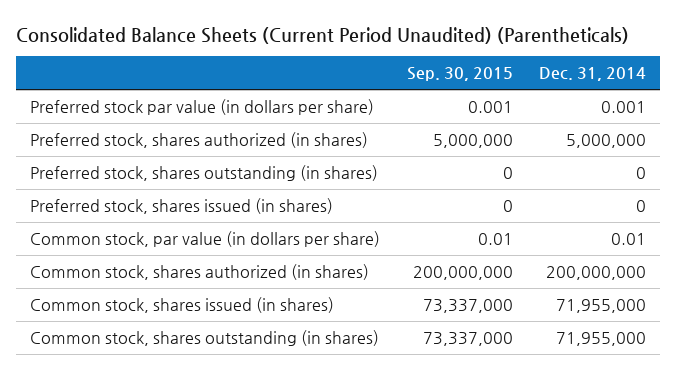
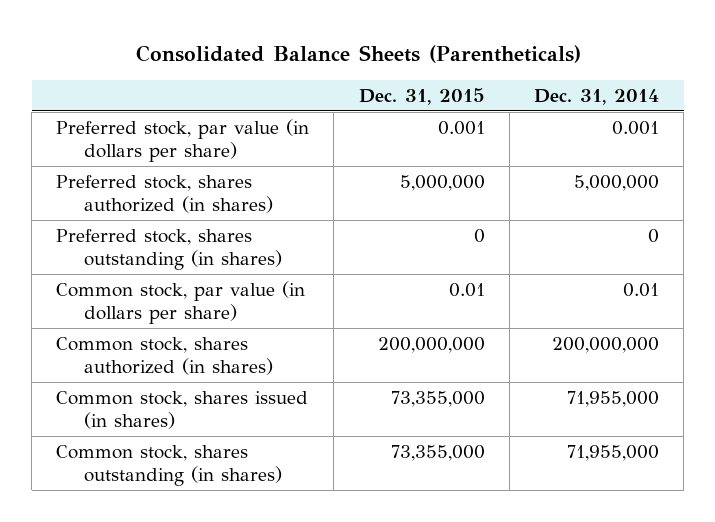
[16,26,630,44] Consolidated Balance Sheets (Current Period Unaudited) (Parentheticals) -> [135,44,581,63] Consolidated Balance Sheets (Parentheticals)
[406,67,513,82] Sep. 30, 2015 -> none
none -> [358,87,485,105] Dec. 31, 2015
[29,98,374,115] Preferred stock par value (in dollars per share) -> [56,119,310,162] Preferred stock, par value (in dollars per share)
[29,197,333,214] Preferred stock, shares issued (in shares) -> none

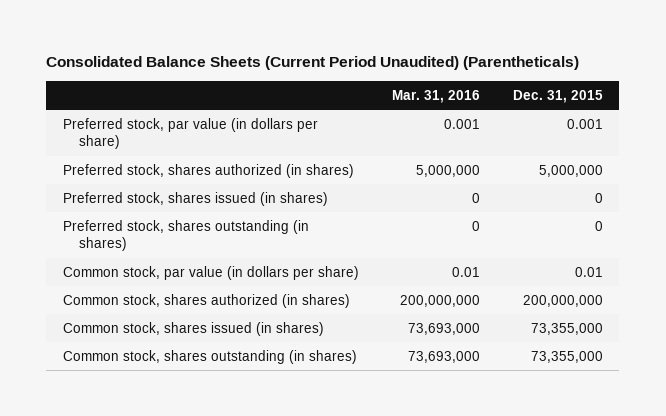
[135,44,581,63] Consolidated Balance Sheets (Parentheticals) -> [46,56,580,71] Consolidated Balance Sheets (Current Period Unaudited) (Parentheticals)
[533,88,659,105] Dec. 31, 2014 -> none
none -> [391,89,480,103] Mar. 31, 2016
none -> [62,191,328,206] Preferred stock, shares issued (in shares)

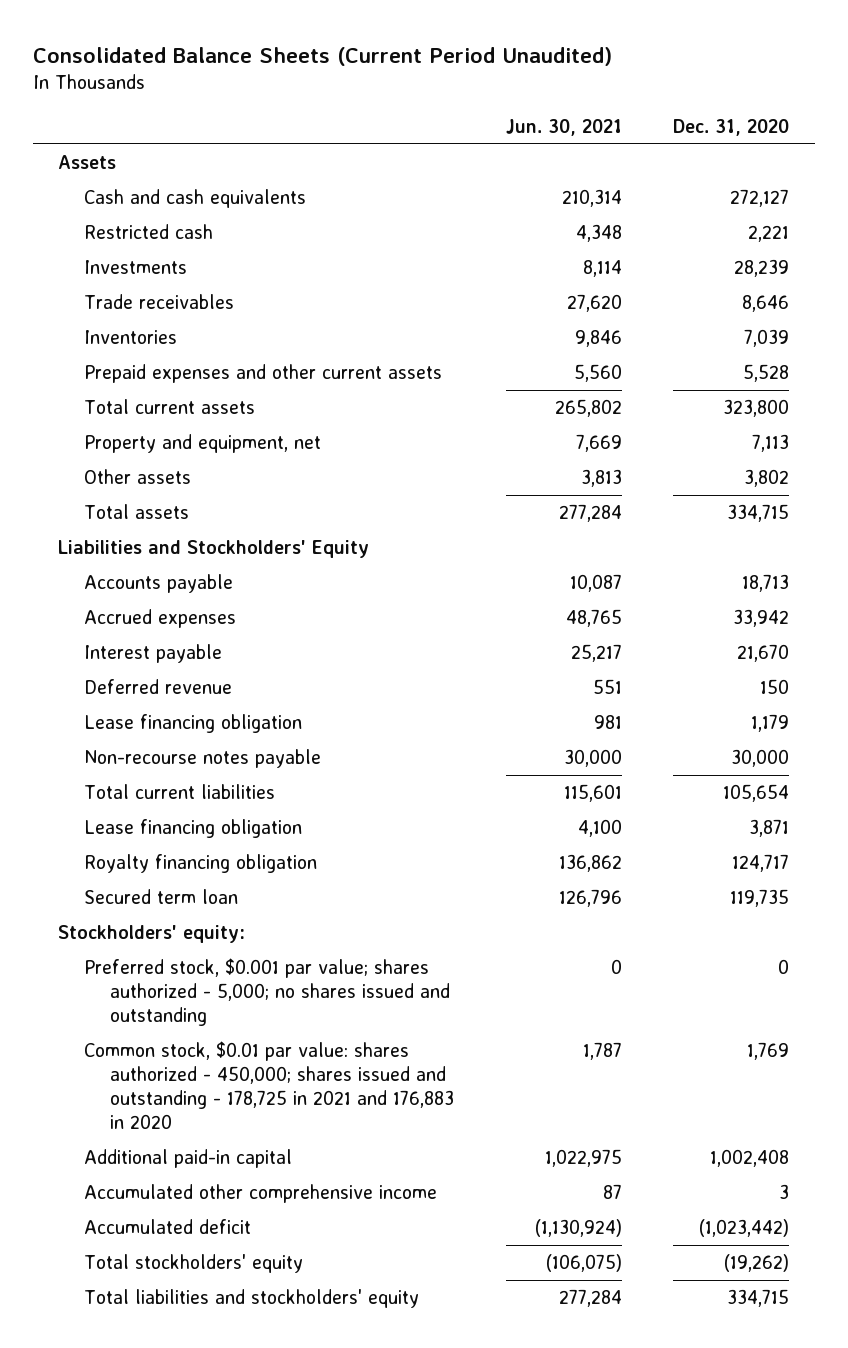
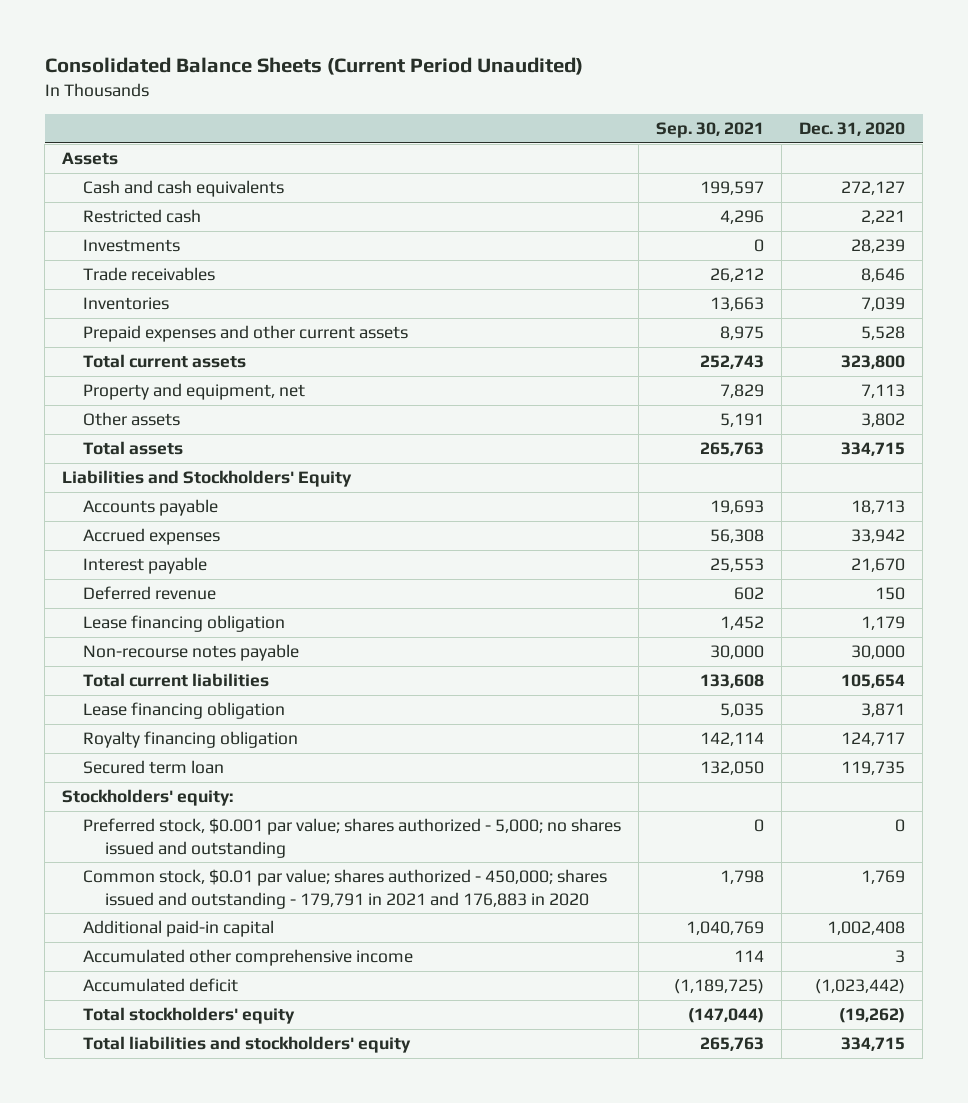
[505,118,622,136] Jun. 30, 2021 -> none
none -> [656,122,765,139] Sep. 30, 2021
[84,1041,455,1130] Common stock, $0.01 par value: shares authorized - 450,000; shares issued and outstanding - 178,725 in 2021 and 176,883 in 2020 -> [83,869,608,909] Common stock, $0.01 par value; shares authorized - 450,000; shares issued and outstanding - 179,791 in 2021 and 176,883 in 2020

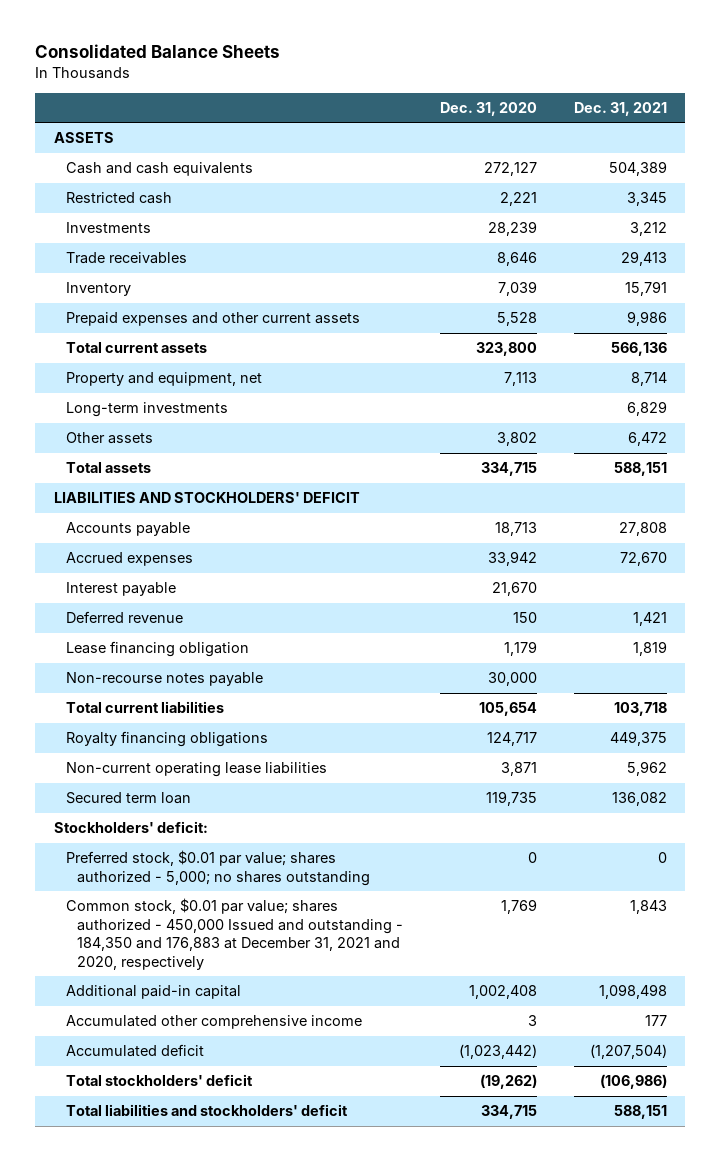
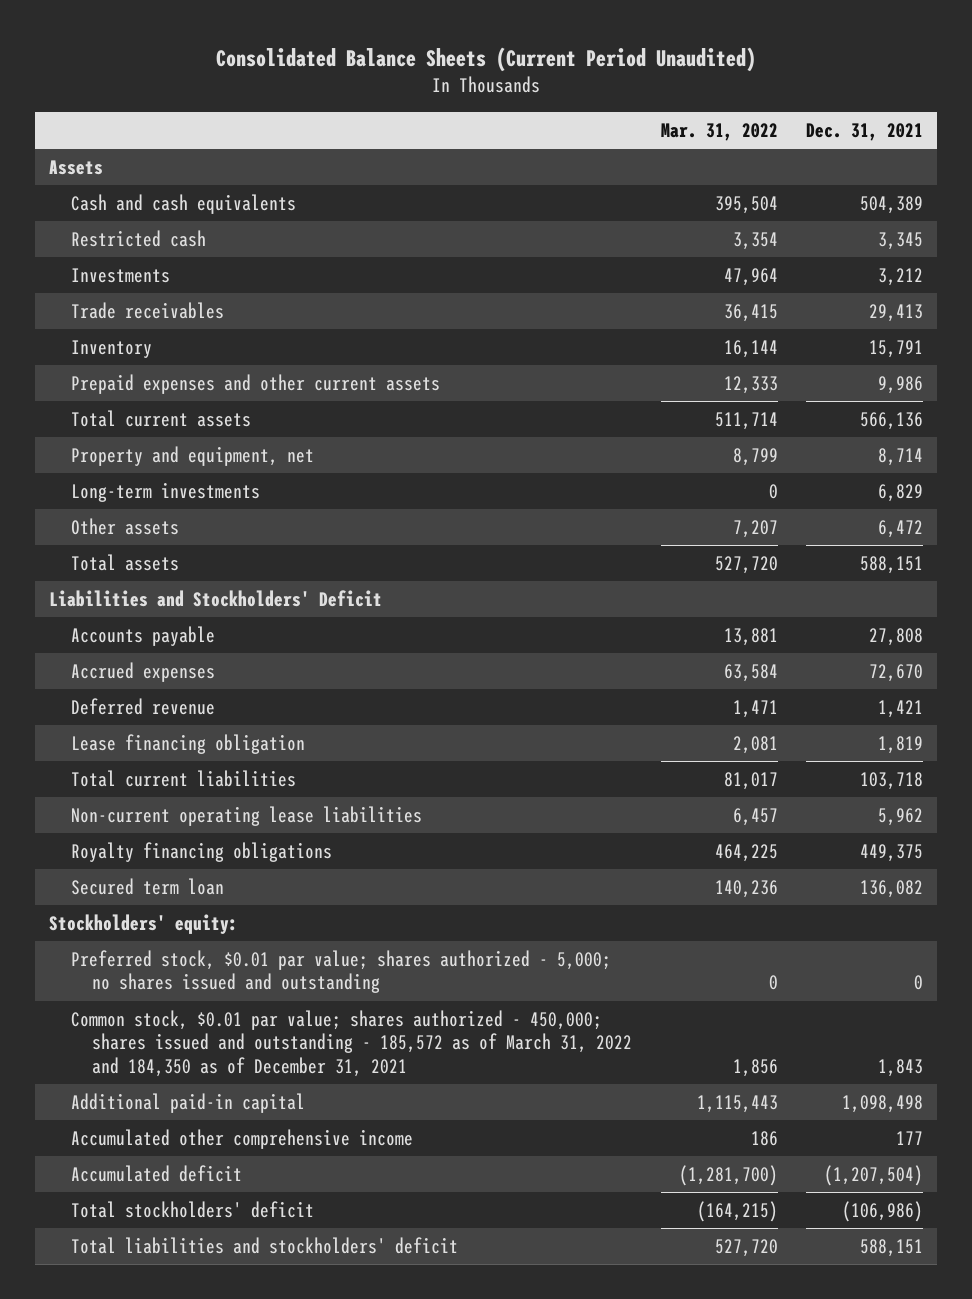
[35,44,281,59] Consolidated Balance Sheets -> [216,46,757,72] Consolidated Balance Sheets (Current Period Unaudited)
[439,102,537,117] Dec. 31, 2020 -> none
none -> [660,122,778,141] Mar. 31, 2022
[53,132,114,144] ASSETS -> [49,160,104,176] Assets
[53,492,360,504] LIABILITIES AND STOCKHOLDERS' DEFICIT -> [49,590,383,608] Liabilities and Stockholders' Deficit
[65,582,176,597] Interest payable -> none
[65,672,263,687] Non-recourse notes payable -> none
[65,731,268,748] Royalty financing obligations -> [70,842,332,863] Royalty financing obligations
[53,821,208,834] Stockholders' deficit: -> [49,914,239,935] Stockholders' equity:
[65,850,371,886] Preferred stock, $0.01 par value; shares authorized - 5,000; no shares outstanding -> [70,950,611,994] Preferred stock, $0.01 par value; shares authorized - 5,000; no shares issued and outstanding
[65,898,404,970] Common stock, $0.01 par value; shares authorized - 450,000 Issued and outstanding - 184,350 and 176,883 at December 31, 2021 and 2020, respectively -> [70,1010,633,1077] Common stock, $0.01 par value; shares authorized - 450,000; shares issued and outstanding - 185,572 as of March 31, 2022 and 184,350 as of December 31, 2021

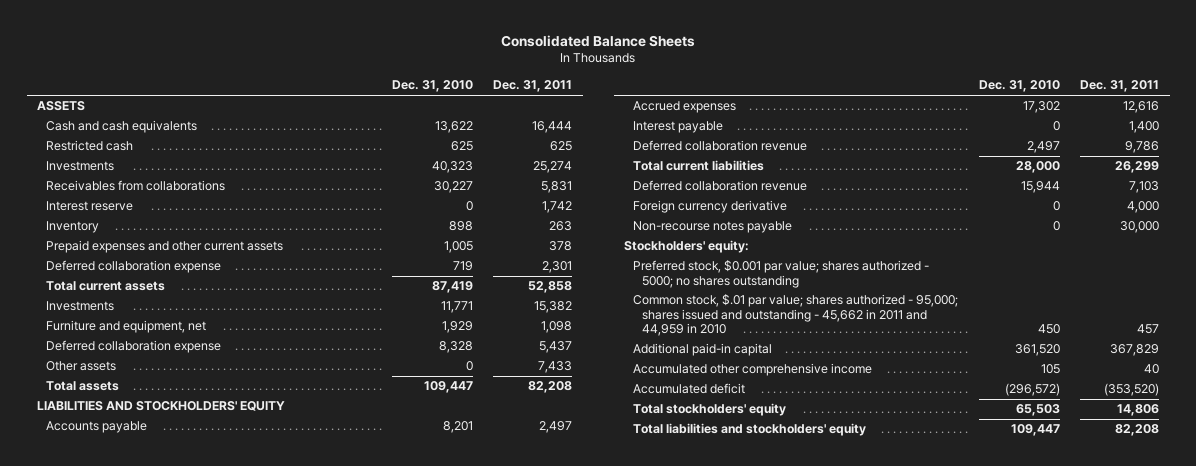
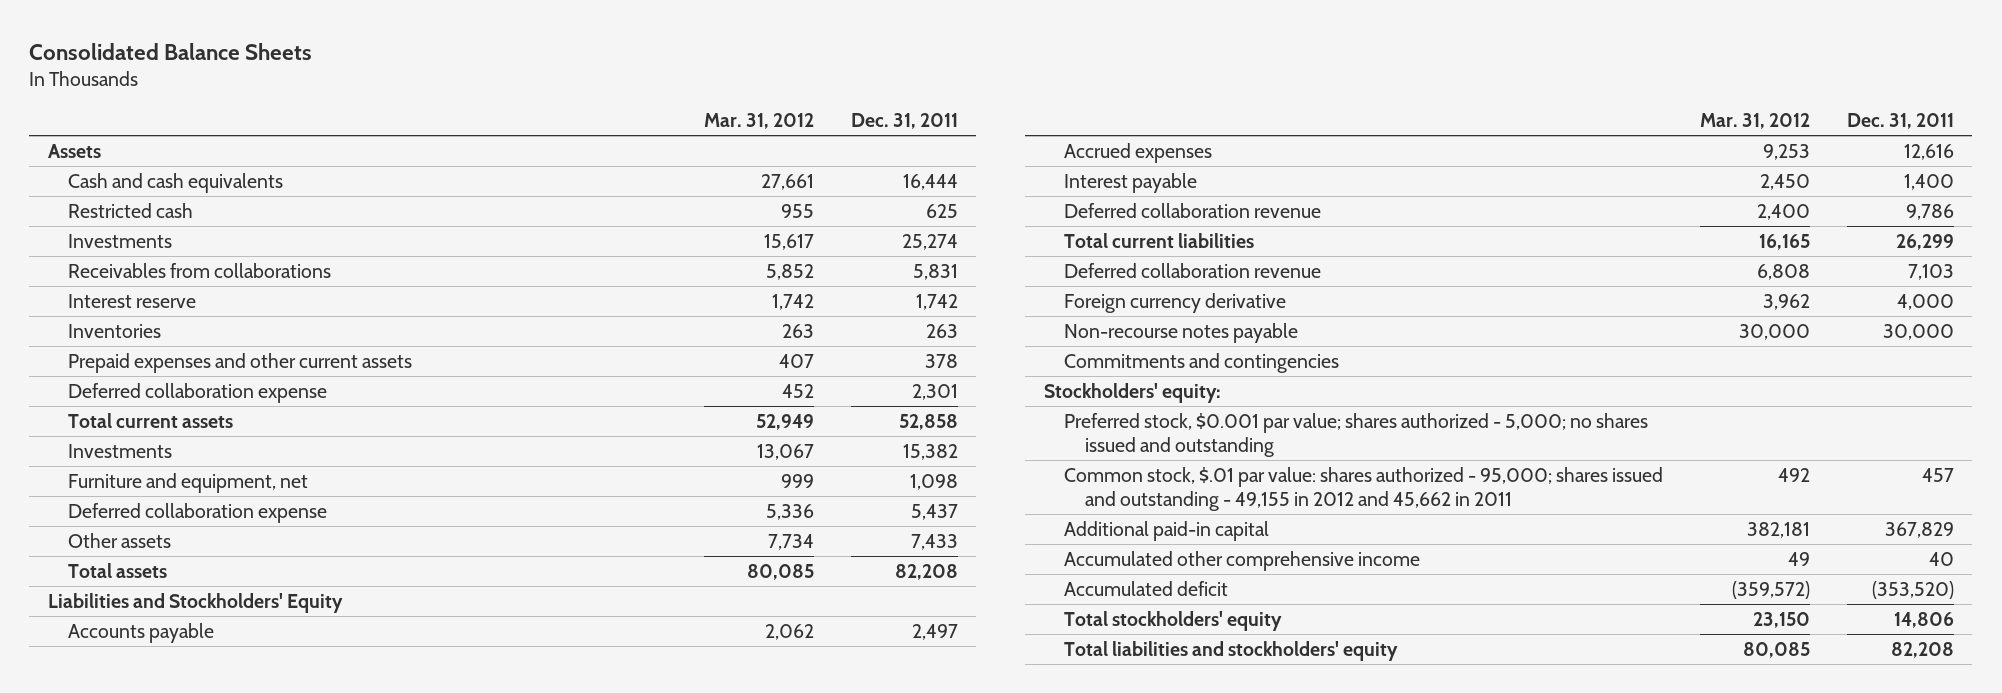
[391,80,473,93] Dec. 31, 2010 -> none
none -> [704,113,815,130] Mar. 31, 2012
[37,101,86,112] ASSETS -> [47,143,101,158] Assets
[46,221,100,234] Inventory -> [68,323,162,338] Inventories
[37,401,286,412] LIABILITIES AND STOCKHOLDERS' EQUITY -> [47,592,343,613] Liabilities and Stockholders' Equity
none -> [1064,352,1340,373] Commitments and contingencies
[633,260,930,288] Preferred stock, $0.001 par value; shares authorized - 5000; no shares outstanding -> [1064,412,1649,458] Preferred stock, $0.001 par value; shares authorized - 5,000; no shares issued and outstanding
[633,294,959,336] Common stock, $.01 par value; shares authorized - 95,000; shares issued and outstanding - 45,662 in 2011 and 44,959 in 2010 -> [1064,466,1664,512] Common stock, $.01 par value: shares authorized - 95,000; shares issued and outstanding - 49,155 in 2012 and 45,662 in 2011

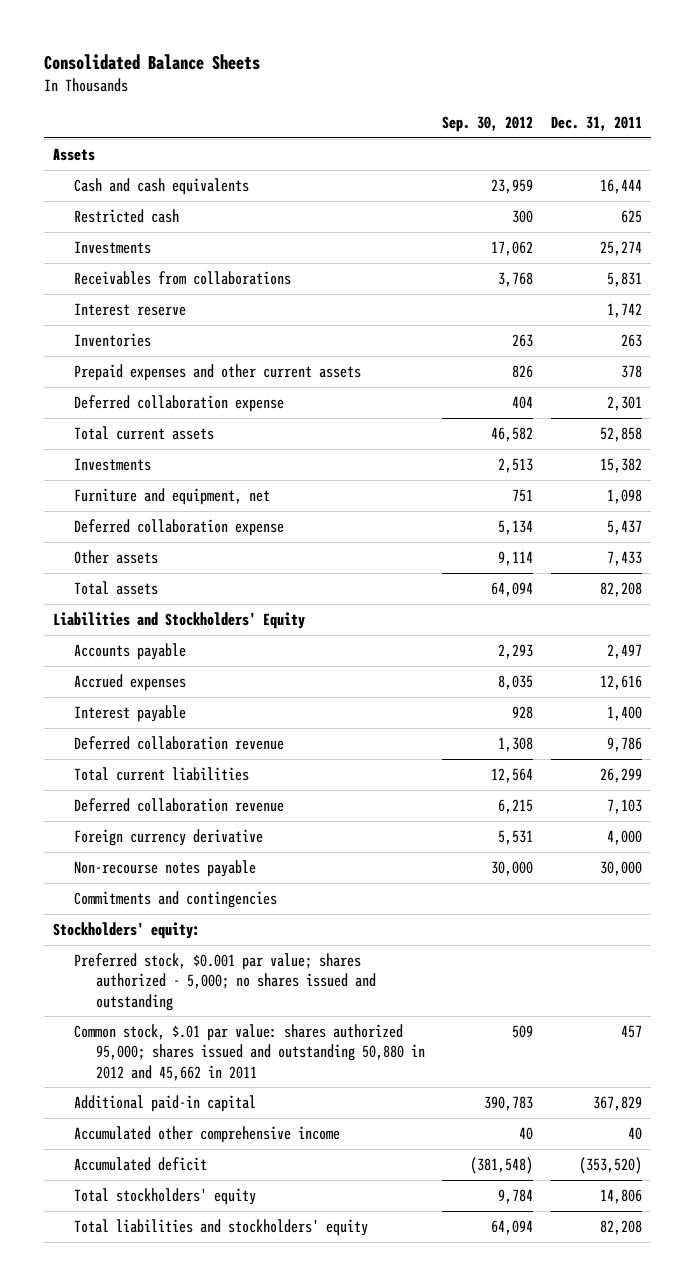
[704,113,815,130] Mar. 31, 2012 -> none
none -> [442,116,534,133] Sep. 30, 2012
[1064,466,1664,512] Common stock, $.01 par value: shares authorized - 95,000; shares issued and outstanding - 49,155 in 2012 and 45,662 in 2011 -> [74,1024,425,1081] Common stock, $.01 par value: shares authorized 95,000; shares issued and outstanding 50,880 in 2012 and 45,662 in 2011

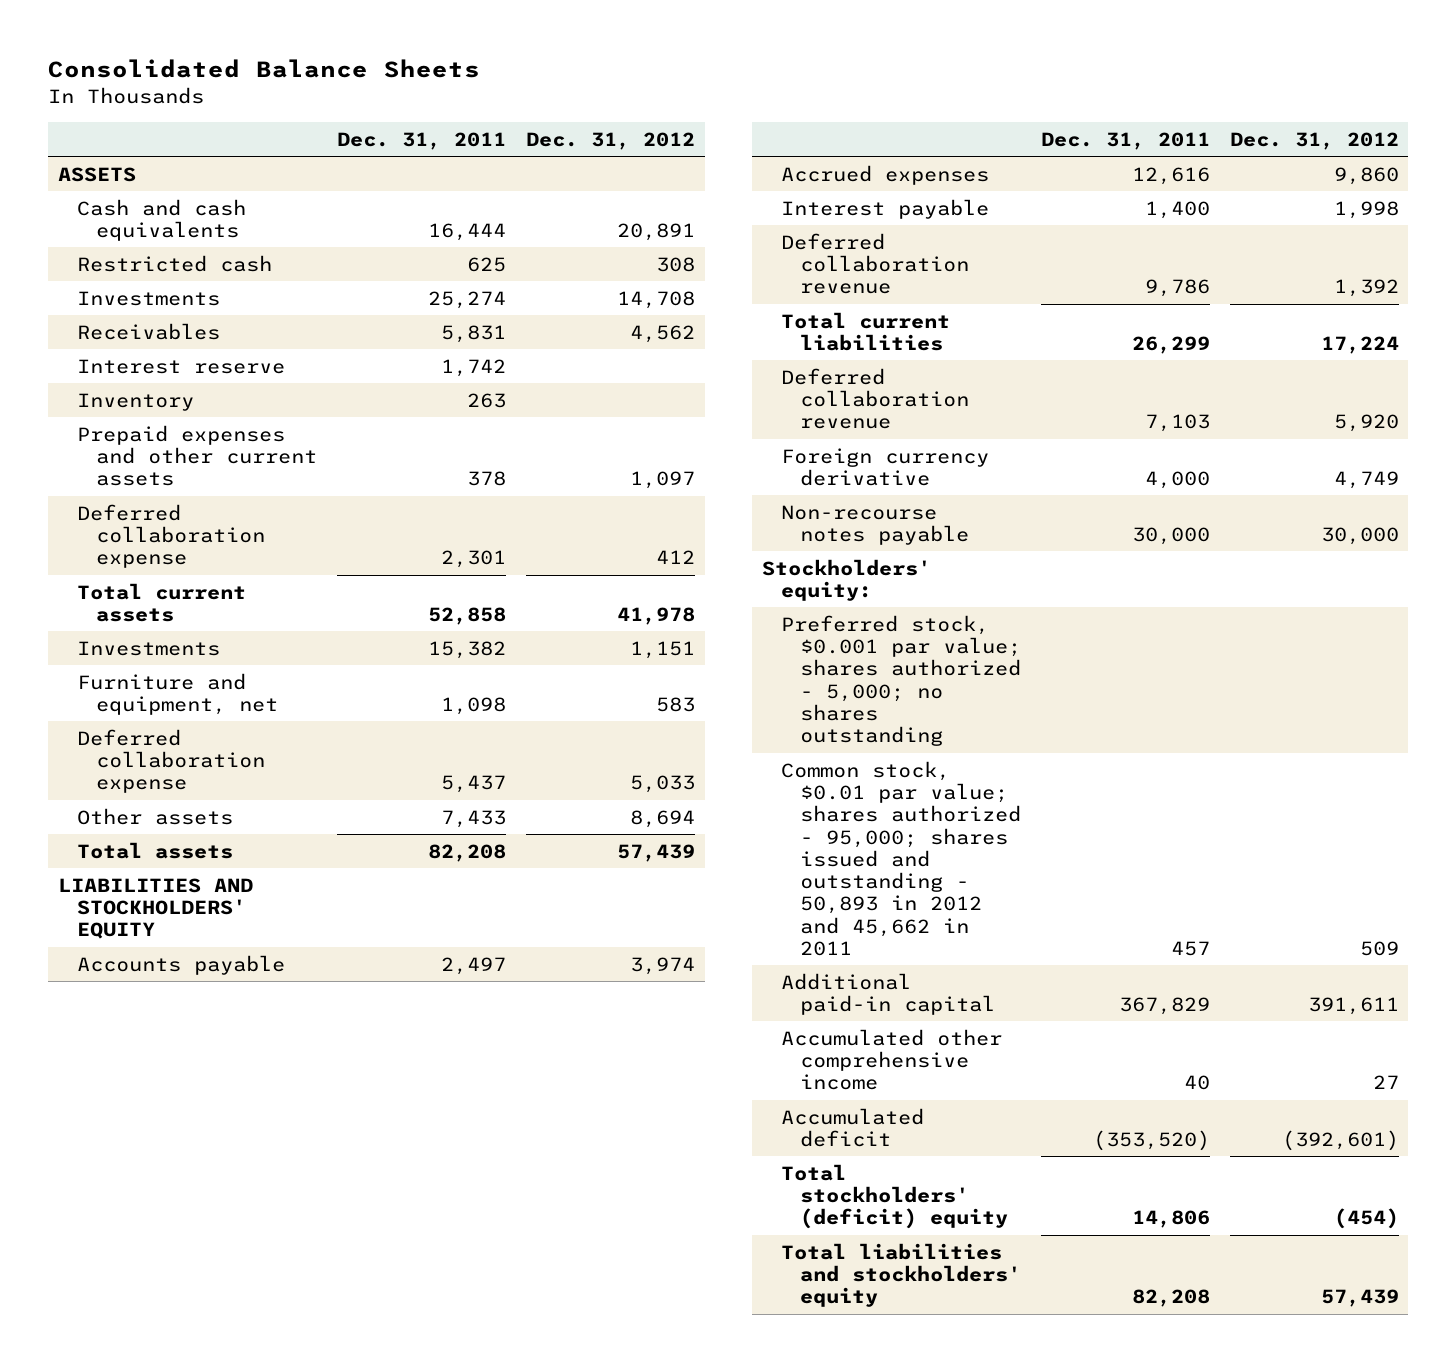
[442,116,534,133] Sep. 30, 2012 -> none
none -> [525,131,695,150] Dec. 31, 2012
[53,148,96,162] Assets -> [57,166,136,182] ASSETS
[74,271,292,286] Receivables from collaborations -> [76,322,220,340] Receivables
[74,333,152,348] Inventories -> [76,392,194,411] Inventory
[53,612,306,630] Liabilities and Stockholders' Equity -> [57,877,253,940] LIABILITIES AND STOCKHOLDERS' EQUITY
[74,891,278,909] Commitments and contingencies -> none
[74,953,376,1011] Preferred stock, $0.001 par value; shares authorized - 5,000; no shares issued and outstanding -> [780,614,1021,747] Preferred stock, $0.001 par value; shares authorized - 5,000; no shares outstanding
[74,1024,425,1081] Common stock, $.01 par value: shares authorized 95,000; shares issued and outstanding 50,880 in 2012 and 45,662 in 2011 -> [780,760,1021,957] Common stock, $0.01 par value; shares authorized - 95,000; shares issued and outstanding - 50,893 in 2012 and 45,662 in 2011
[74,1188,257,1206] Total stockholders' equity -> [780,1163,1008,1230] Total stockholders' (deficit) equity

